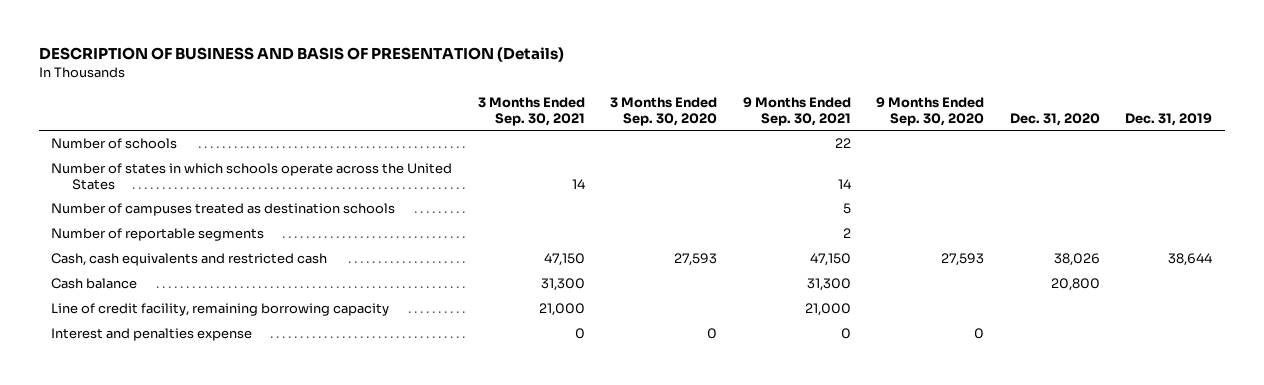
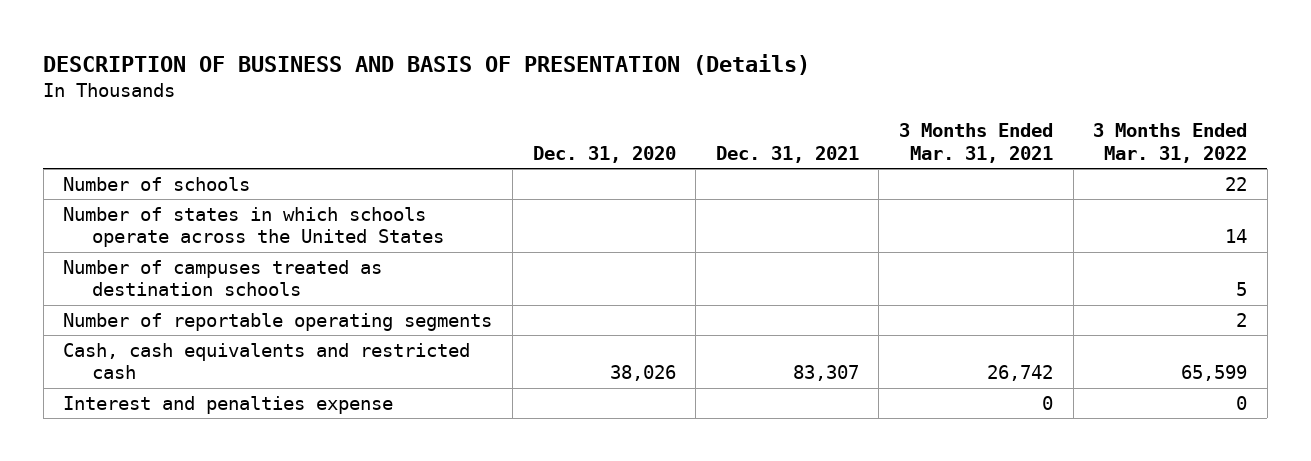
[477,97,585,126] 3 Months Ended Sep. 30, 2021 -> none
[610,97,718,126] 3 Months Ended Sep. 30, 2020 -> none
[742,97,851,126] 9 Months Ended Sep. 30, 2021 -> none
[876,97,985,126] 9 Months Ended Sep. 30, 2020 -> none
[1125,112,1213,126] Dec. 31, 2019 -> none
none -> [715,145,859,163] Dec. 31, 2021
none -> [899,123,1054,163] 3 Months Ended Mar. 31, 2021
none -> [1093,123,1248,163] 3 Months Ended Mar. 31, 2022
[51,228,265,242] Number of reportable segments -> [63,312,493,331] Number of reportable operating segments
[51,278,138,290] Cash balance -> none
[51,303,390,317] Line of credit facility, remaining borrowing capacity -> none

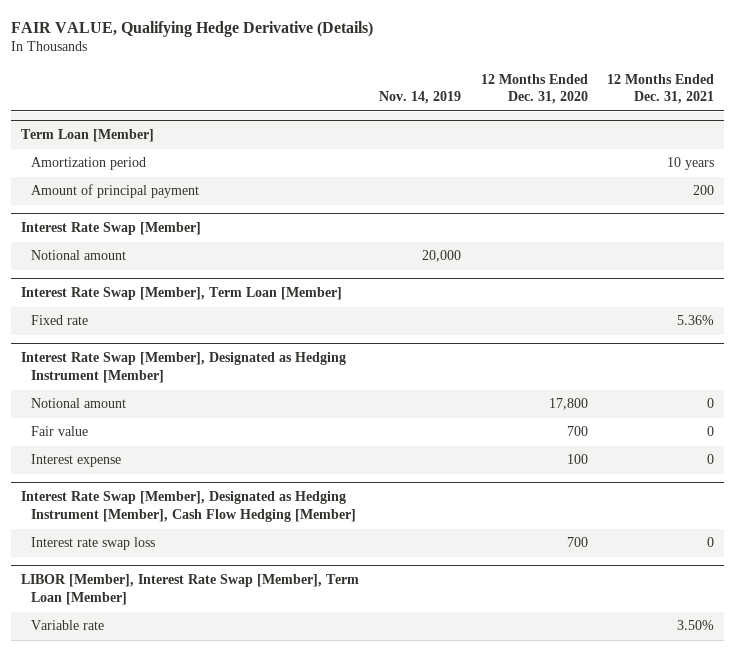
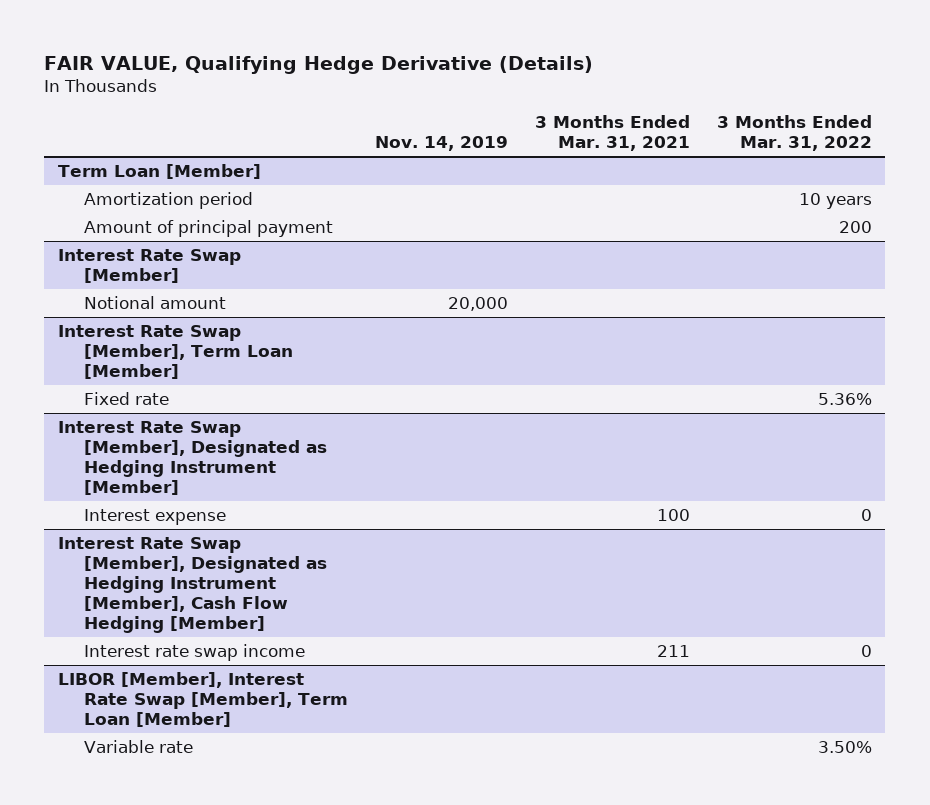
[480,73,588,105] 12 Months Ended Dec. 31, 2020 -> none
[607,73,715,105] 12 Months Ended Dec. 31, 2021 -> none
none -> [534,115,690,151] 3 Months Ended Mar. 31, 2021
none -> [716,115,872,151] 3 Months Ended Mar. 31, 2022
[31,398,127,409] Notional amount -> none
[31,426,89,437] Fair value -> none
[31,537,156,551] Interest rate swap loss -> [83,644,305,662] Interest rate swap income

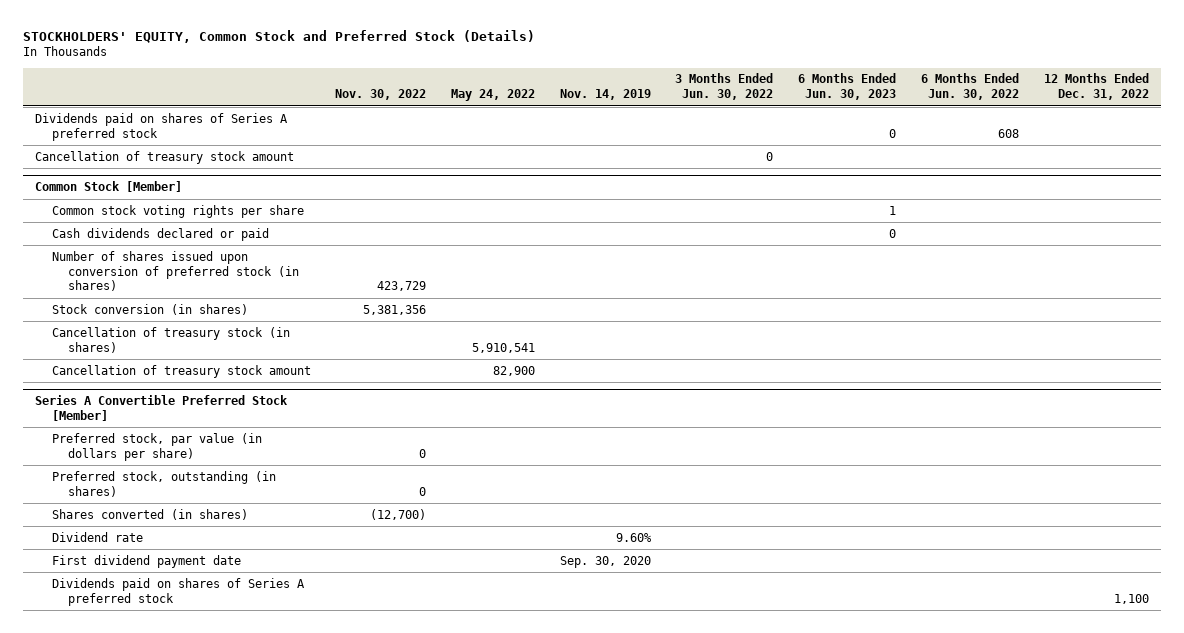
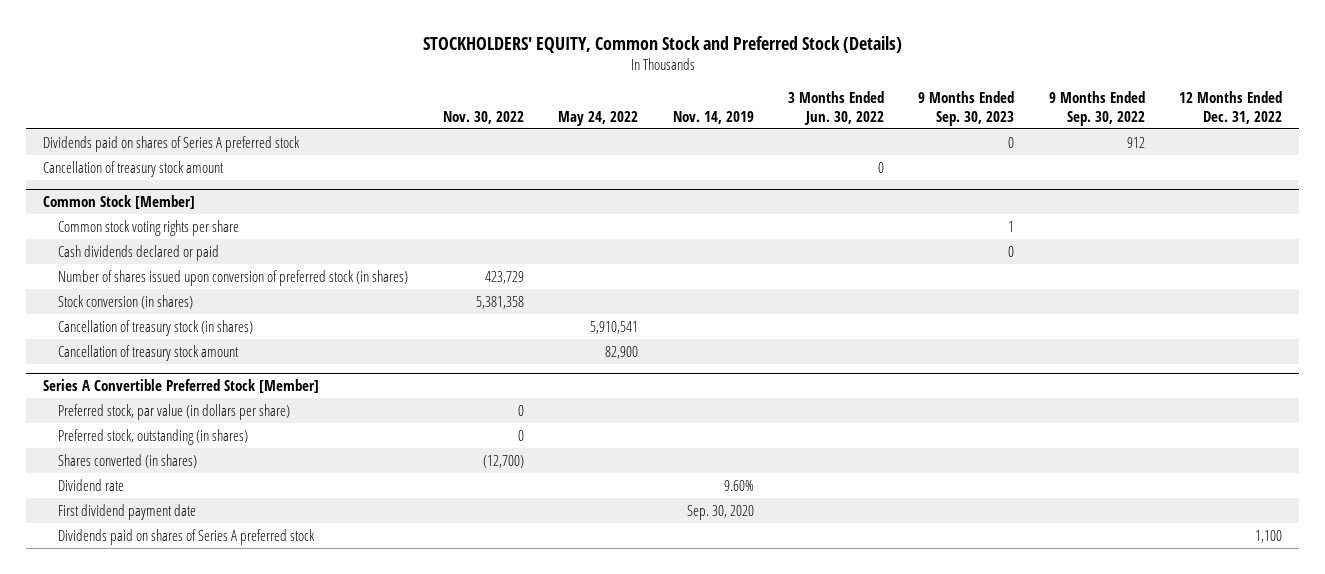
[798,73,897,101] 6 Months Ended Jun. 30, 2023 -> none
[920,73,1019,101] 6 Months Ended Jun. 30, 2022 -> none
none -> [918,91,1015,126] 9 Months Ended Sep. 30, 2023
none -> [1048,91,1145,126] 9 Months Ended Sep. 30, 2022
[363,304,427,315] 5,381,356 -> [475,295,524,309] 5,381,358

